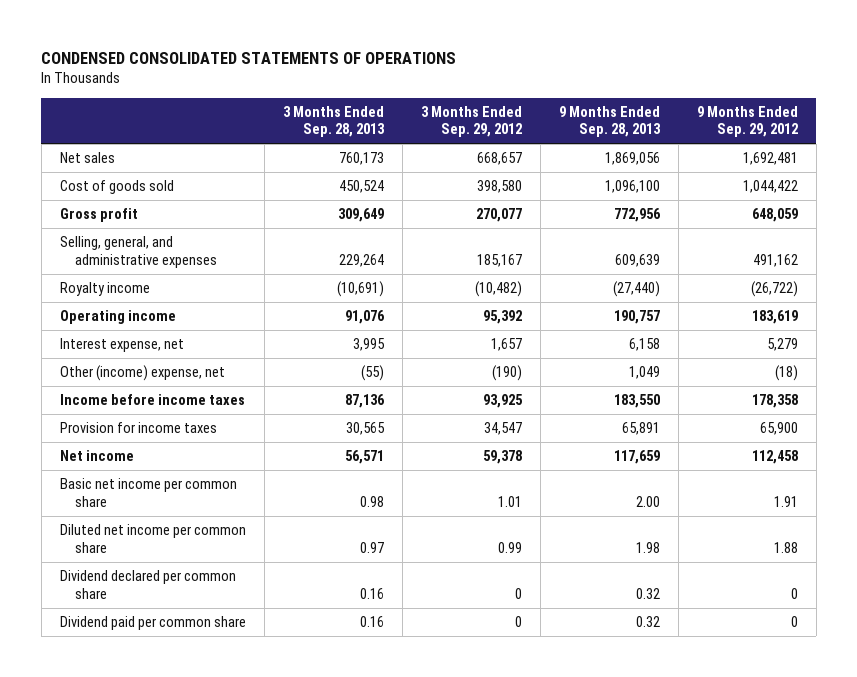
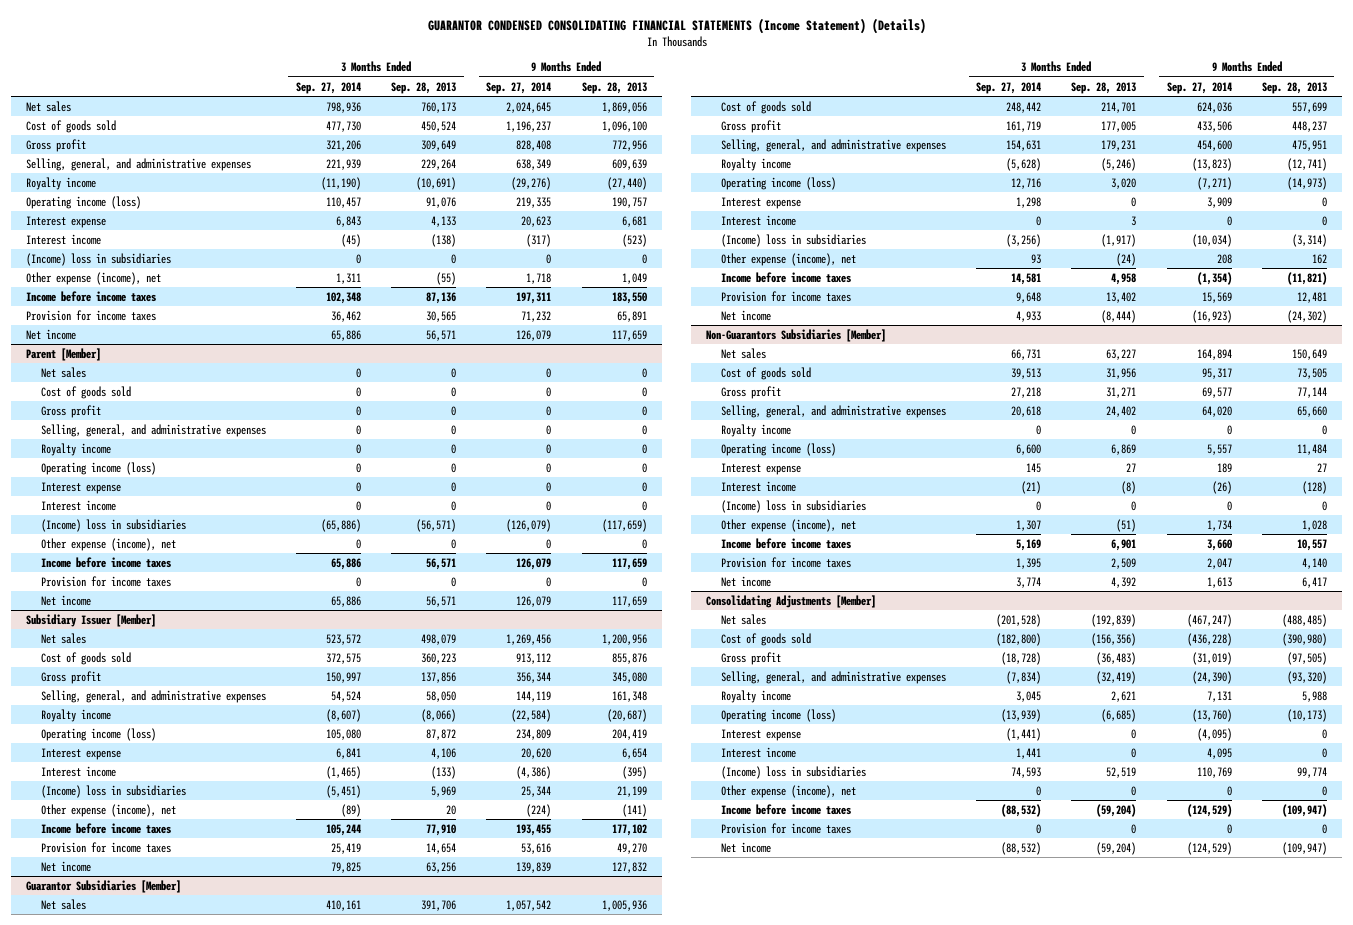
[41,51,457,64] CONDENSED CONSOLIDATED STATEMENTS OF OPERATIONS -> [427,17,926,34] GUARANTOR CONDENSED CONSOLIDATING FINANCIAL STATEMENTS (Income Statement) (Details)
[420,105,522,138] 3 Months Ended Sep. 29, 2012 -> none
[696,105,798,138] 9 Months Ended Sep. 29, 2012 -> none
none -> [295,81,361,94] Sep. 27, 2014
none -> [486,81,552,94] Sep. 27, 2014
[59,310,176,325] Operating income -> [26,195,142,209] Operating income (loss)
[59,338,184,353] Interest expense, net -> [26,215,107,228] Interest expense
[352,338,385,352] 3,995 -> [431,215,457,227] 4,133
[628,338,660,352] 6,158 -> [621,215,647,227] 6,681
none -> [26,233,102,245] Interest income
none -> [26,252,172,266] (Income) loss in subsidiaries
[59,365,225,382] Other (income) expense, net -> [26,271,162,285] Other expense (income), net
[59,478,237,507] Basic net income per common share -> none
[59,524,246,553] Diluted net income per common share -> none
[59,570,236,599] Dividend declared per common share -> none
[59,616,246,631] Dividend paid per common share -> none
none -> [26,347,102,361] Parent [Member]
none -> [40,366,86,378] Net sales
none -> [40,385,131,399] Cost of goods sold
none -> [40,404,101,418] Gross profit
none -> [40,423,266,437] Selling, general, and administrative expenses
none -> [40,442,111,456] Royalty income
none -> [40,461,156,475] Operating income (loss)
none -> [40,481,121,494] Interest expense
none -> [40,499,116,511] Interest income
none -> [40,518,186,532] (Income) loss in subsidiaries
none -> [40,537,176,551] Other expense (income), net
none -> [40,556,171,568] Income before income taxes
none -> [40,575,171,587] Provision for income taxes
none -> [40,594,91,606] Net income
none -> [26,613,157,627] Subsidiary Issuer [Member]
none -> [40,632,86,644] Net sales
none -> [40,651,131,665] Cost of goods sold
none -> [40,670,101,684] Gross profit
none -> [40,689,266,703] Selling, general, and administrative expenses
none -> [40,708,111,722] Royalty income
none -> [40,727,156,741] Operating income (loss)
none -> [40,747,121,760] Interest expense
none -> [40,765,116,777] Interest income
none -> [40,784,186,798] (Income) loss in subsidiaries
none -> [40,803,176,817] Other expense (income), net
none -> [40,822,171,834] Income before income taxes
none -> [40,841,171,853] Provision for income taxes
none -> [40,860,91,872] Net income
none -> [26,879,182,893] Guarantor Subsidiaries [Member]
none -> [40,898,86,910] Net sales
none -> [720,100,811,114] Cost of goods sold
none -> [720,119,781,133] Gross profit
none -> [720,138,946,152] Selling, general, and administrative expenses
none -> [720,157,791,171] Royalty income
none -> [720,176,836,190] Operating income (loss)
none -> [720,196,801,209] Interest expense
none -> [720,214,796,226] Interest income
none -> [720,233,866,247] (Income) loss in subsidiaries
none -> [720,252,856,266] Other expense (income), net
none -> [720,271,851,283] Income before income taxes
none -> [720,290,851,302] Provision for income taxes
none -> [720,309,771,321] Net income
none -> [706,328,887,342] Non-Guarantors Subsidiaries [Member]
none -> [720,347,766,359] Net sales
none -> [720,366,811,380] Cost of goods sold
none -> [720,385,781,399] Gross profit
none -> [720,404,946,418] Selling, general, and administrative expenses
none -> [720,423,791,437] Royalty income
none -> [720,442,836,456] Operating income (loss)
none -> [720,462,801,475] Interest expense
none -> [720,480,796,492] Interest income
none -> [720,499,866,513] (Income) loss in subsidiaries
none -> [720,518,856,532] Other expense (income), net
none -> [720,537,851,549] Income before income taxes
none -> [720,556,851,568] Provision for income taxes
none -> [720,575,771,587] Net income
none -> [706,594,877,608] Consolidating Adjustments [Member]
none -> [720,613,766,625] Net sales
none -> [720,632,811,646] Cost of goods sold
none -> [720,651,781,665] Gross profit
none -> [720,670,946,684] Selling, general, and administrative expenses
none -> [720,689,791,703] Royalty income
none -> [720,708,836,722] Operating income (loss)
none -> [720,728,801,741] Interest expense
none -> [720,746,796,758] Interest income
none -> [720,765,866,779] (Income) loss in subsidiaries
none -> [720,784,856,798] Other expense (income), net
none -> [720,803,851,815] Income before income taxes
none -> [720,822,851,834] Provision for income taxes
none -> [720,841,771,853] Net income

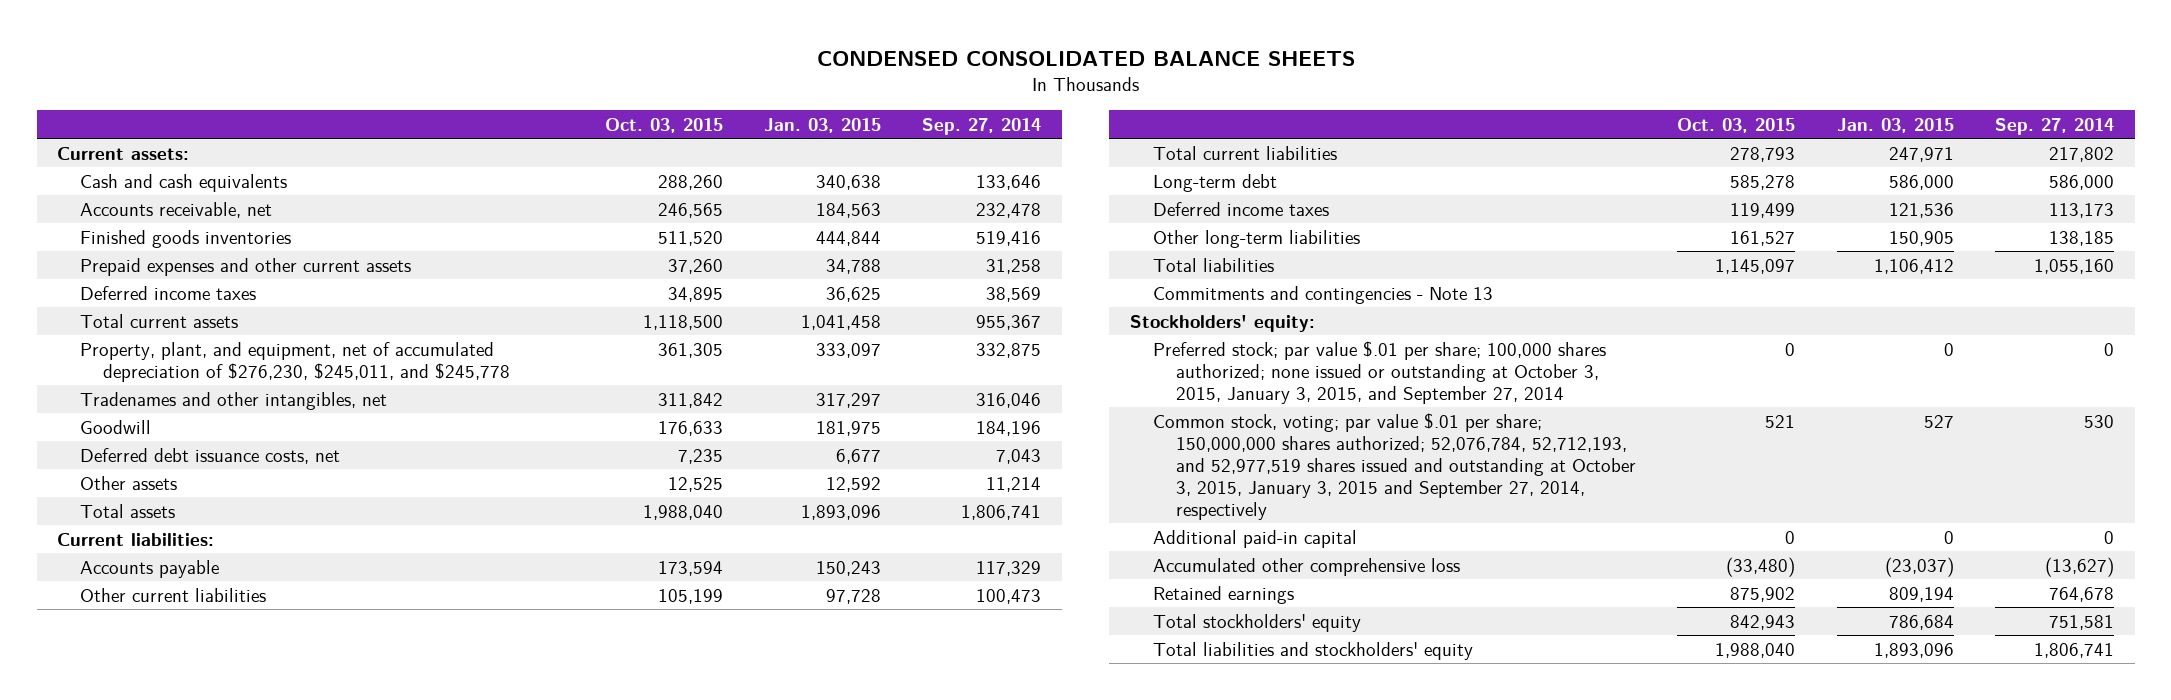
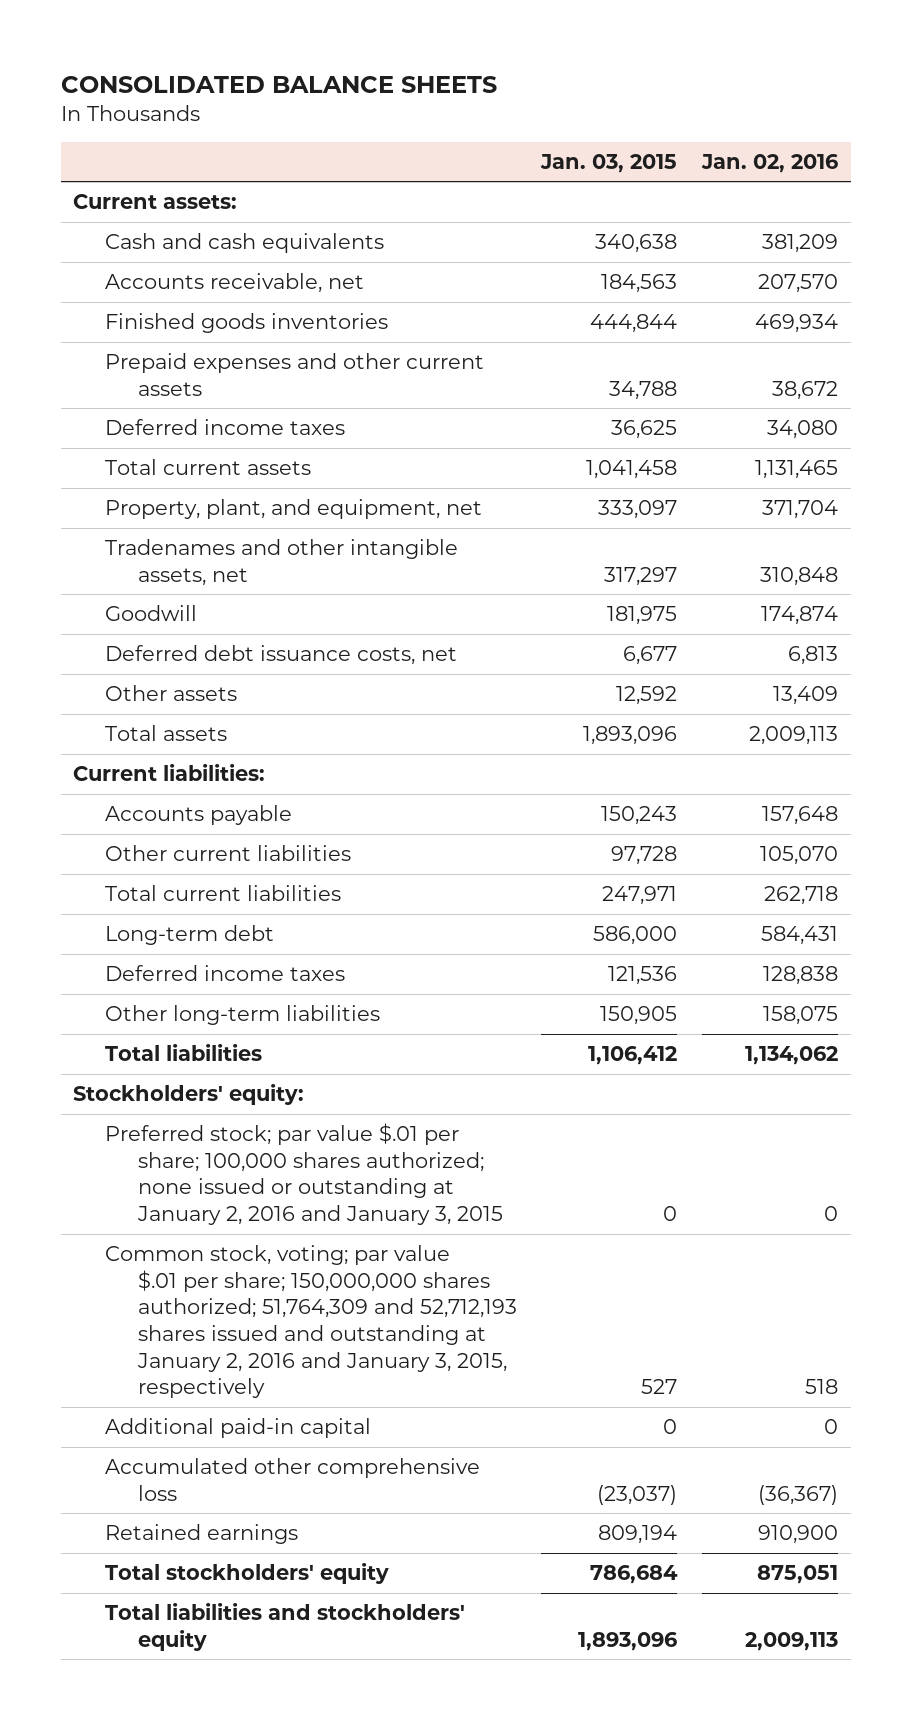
[816,50,1355,66] CONDENSED CONSOLIDATED BALANCE SHEETS -> [60,75,497,93] CONSOLIDATED BALANCE SHEETS
[604,117,723,133] Oct. 03, 2015 -> none
[922,117,1042,135] Sep. 27, 2014 -> none
none -> [701,153,839,173] Jan. 02, 2016
[80,341,511,382] Property, plant, and equipment, net of accumulated depreciation of $276,230, $245,011, and $245,778 -> [105,499,483,520] Property, plant, and equipment, net
[80,391,388,410] Tradenames and other intangibles, net -> [105,539,459,586] Tradenames and other intangible assets, net
[1152,285,1493,304] Commitments and contingencies - Note 13 -> none
[1152,340,1606,404] Preferred stock; par value $.01 per share; 100,000 shares authorized; none issued or outstanding at October 3, 2015, January 3, 2015, and September 27, 2014 -> [105,1123,503,1225] Preferred stock; par value $.01 per share; 100,000 shares authorized; none issued or outstanding at January 2, 2016 and January 3, 2015
[1152,412,1636,520] Common stock, voting; par value $.01 per share; 150,000,000 shares authorized; 52,076,784, 52,712,193, and 52,977,519 shares issued and outstanding at October 3, 2015, January 3, 2015 and September 27, 2014, respectively -> [105,1245,517,1399] Common stock, voting; par value $.01 per share; 150,000,000 shares authorized; 51,764,309 and 52,712,193 shares issued and outstanding at January 2, 2016 and January 3, 2015, respectively

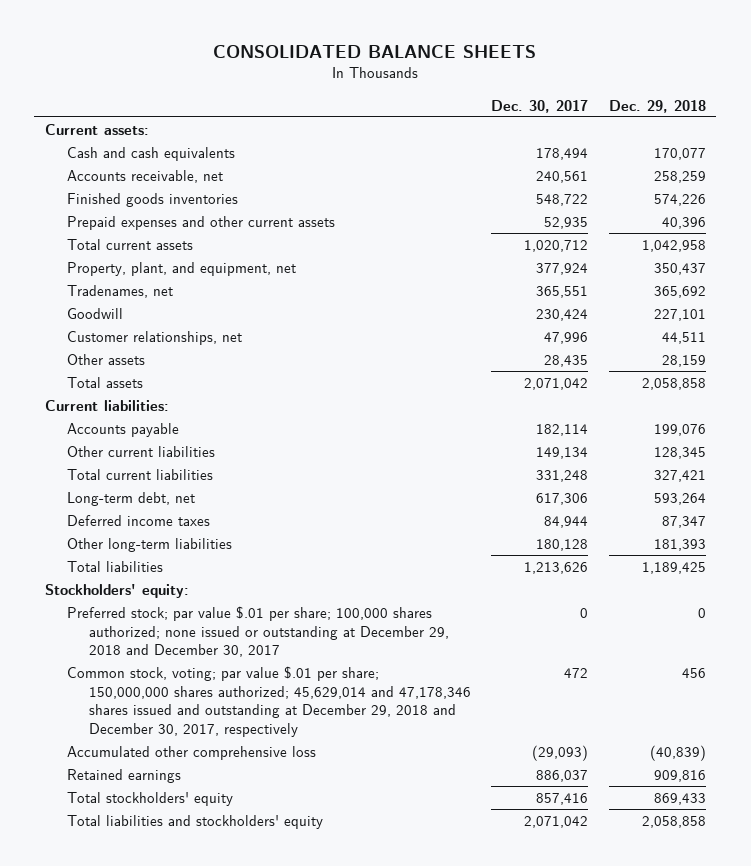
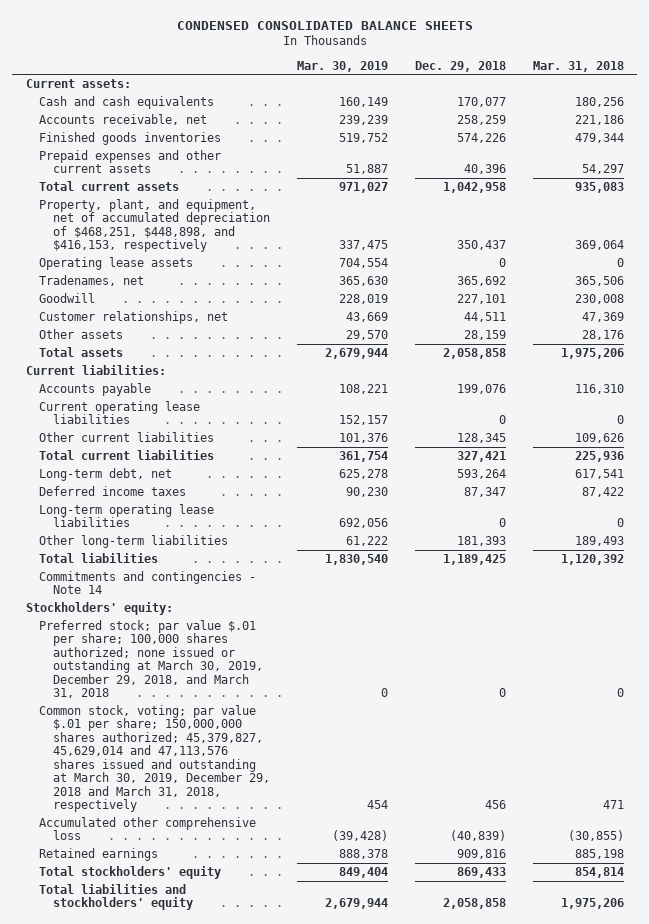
[213,44,537,58] CONSOLIDATED BALANCE SHEETS -> [176,21,473,31] CONDENSED CONSOLIDATED BALANCE SHEETS
[491,99,589,113] Dec. 30, 2017 -> none
none -> [296,60,388,72] Mar. 30, 2019
none -> [532,60,624,72] Mar. 31, 2018
[66,262,296,277] Property, plant, and equipment, net -> [39,199,270,253] Property, plant, and equipment, net of accumulated depreciation of $468,251, $448,898, and $416,153, respectively
none -> [39,257,194,271] Operating lease assets
none -> [39,401,201,425] Current operating lease liabilities
none -> [39,504,215,528] Long-term operating lease liabilities
none -> [39,571,257,595] Commitments and contingencies - Note 14
[66,606,449,658] Preferred stock; par value $.01 per share; 100,000 shares authorized; none issued or outstanding at December 29, 2018 and December 30, 2017 -> [39,620,263,699] Preferred stock; par value $.01 per share; 100,000 shares authorized; none issued or outstanding at March 30, 2019, December 29, 2018, and March 31, 2018
[66,666,471,737] Common stock, voting; par value $.01 per share; 150,000,000 shares authorized; 45,629,014 and 47,178,346 shares issued and outstanding at December 29, 2018 and December 30, 2017, respectively -> [39,705,270,813] Common stock, voting; par value $.01 per share; 150,000,000 shares authorized; 45,379,827, 45,629,014 and 47,113,576 shares issued and outstanding at March 30, 2019, December 29, 2018 and March 31, 2018, respectively

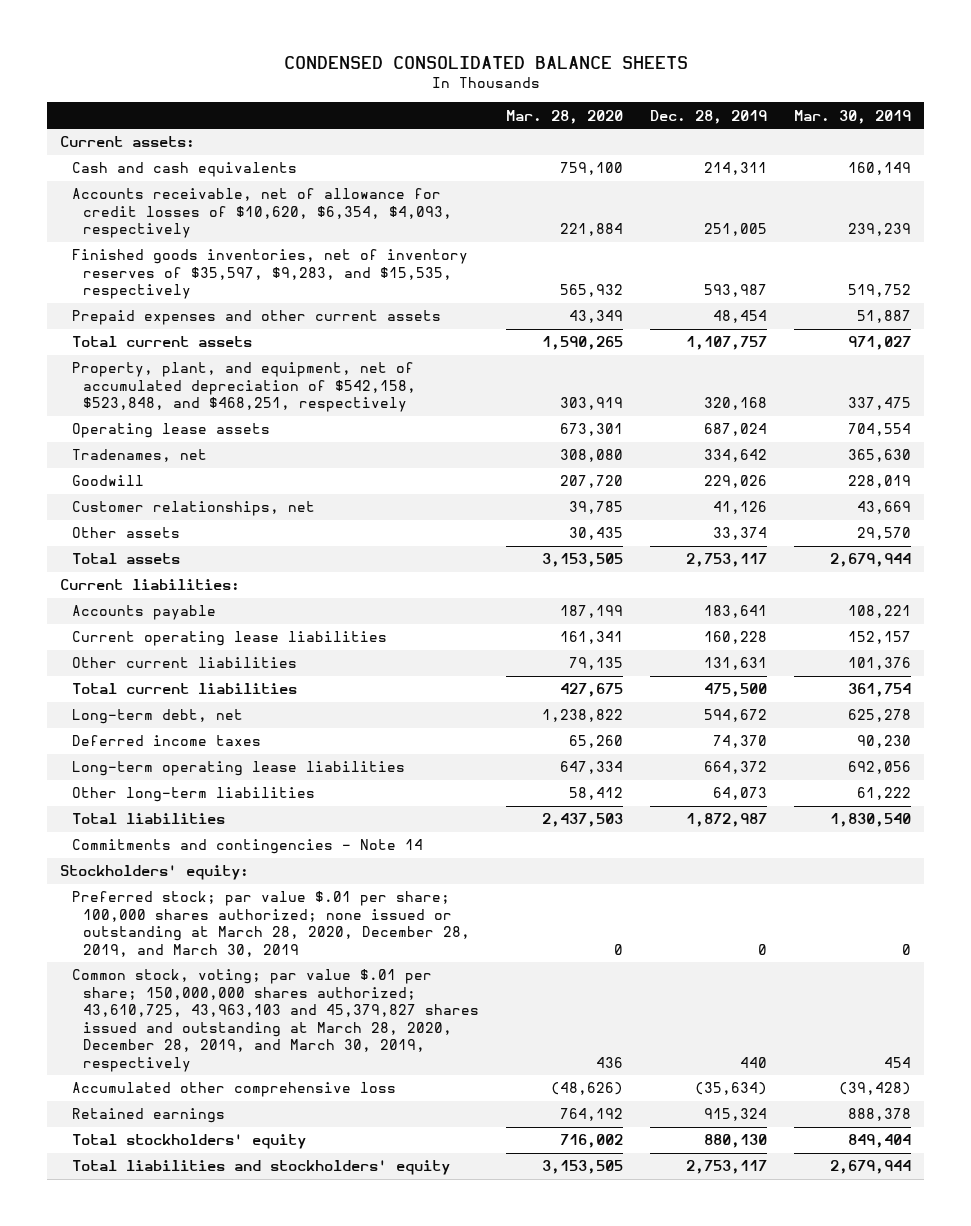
[414,60,506,72] Dec. 29, 2018 -> none
[532,60,624,72] Mar. 31, 2018 -> none
none -> [505,109,623,124] Mar. 28, 2020
none -> [649,109,767,124] Dec. 28, 2019
[39,114,208,126] Accounts receivable, net -> [71,188,452,239] Accounts receivable, net of allowance for credit losses of $10,620, $6,354, $4,093, respectively
[39,132,222,146] Finished goods inventories -> [71,249,468,300] Finished goods inventories, net of inventory reserves of $35,597, $9,283, and $15,535, respectively
[39,199,270,253] Property, plant, and equipment, net of accumulated depreciation of $468,251, $448,898, and $416,153, respectively -> [71,362,416,413] Property, plant, and equipment, net of accumulated depreciation of $542,158, $523,848, and $468,251, respectively
[39,620,263,699] Preferred stock; par value $.01 per share; 100,000 shares authorized; none issued or outstanding at March 30, 2019, December 29, 2018, and March 31, 2018 -> [71,891,470,957] Preferred stock; par value $.01 per share; 100,000 shares authorized; none issued or outstanding at March 28, 2020, December 28, 2019, and March 30, 2019
[39,705,270,813] Common stock, voting; par value $.01 per share; 150,000,000 shares authorized; 45,379,827, 45,629,014 and 47,113,576 shares issued and outstanding at March 30, 2019, December 29, 2018 and March 31, 2018, respectively -> [71,969,479,1072] Common stock, voting; par value $.01 per share; 150,000,000 shares authorized; 43,610,725, 43,963,103 and 45,379,827 shares issued and outstanding at March 28, 2020, December 28, 2019, and March 30, 2019, respectively

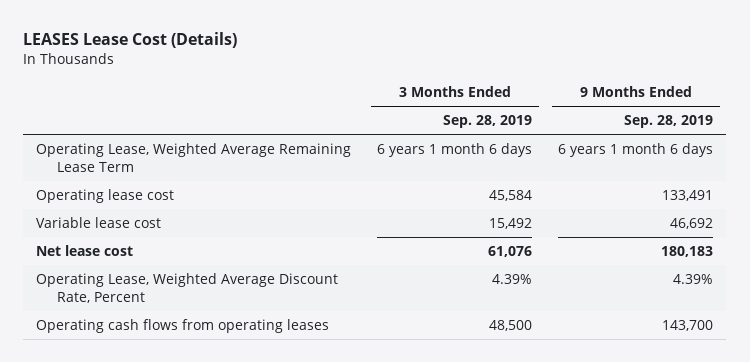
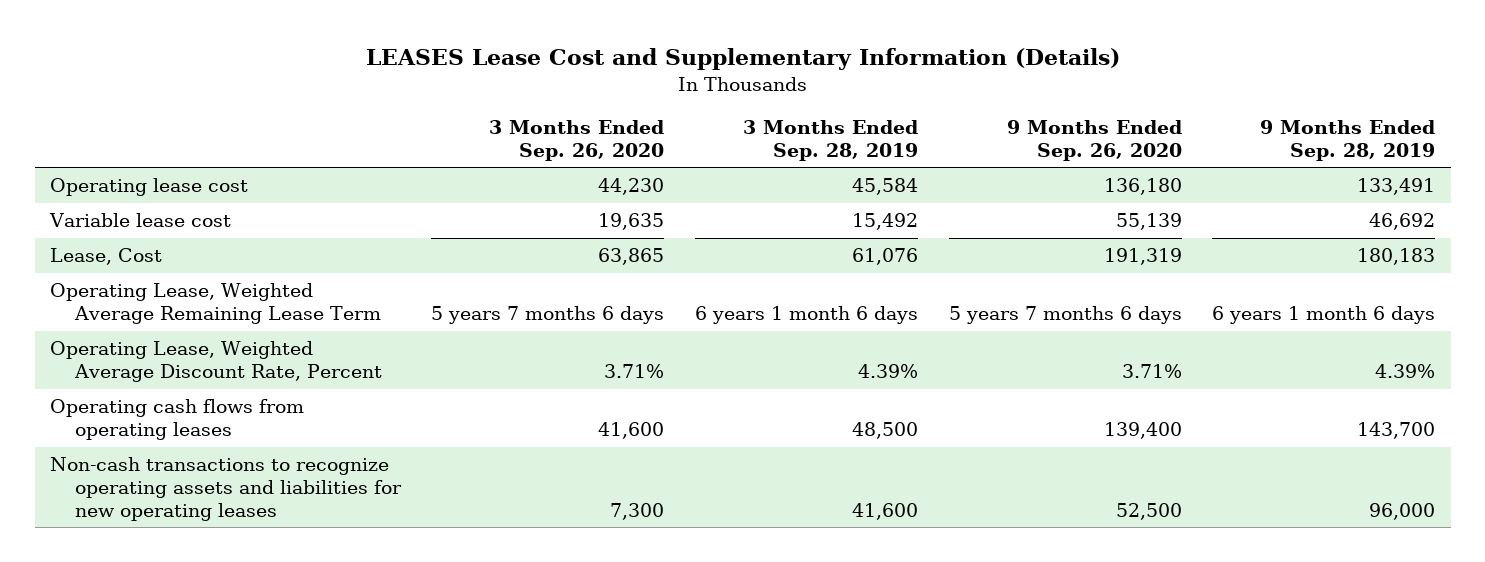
[23,32,238,49] LEASES Lease Cost (Details) -> [365,47,1120,70] LEASES Lease Cost and Supplementary Information (Details)
none -> [489,120,665,162] 3 Months Ended Sep. 26, 2020
none -> [1006,120,1182,162] 9 Months Ended Sep. 26, 2020
[36,244,134,256] Net lease cost -> [50,248,163,266] Lease, Cost
[36,142,352,172] Operating Lease, Weighted Average Remaining Lease Term -> [50,283,381,325] Operating Lease, Weighted Average Remaining Lease Term
none -> [50,457,402,521] Non-cash transactions to recognize operating assets and liabilities for new operating leases

